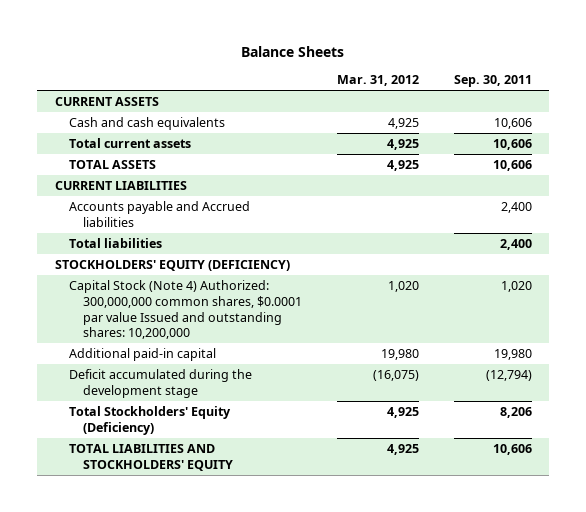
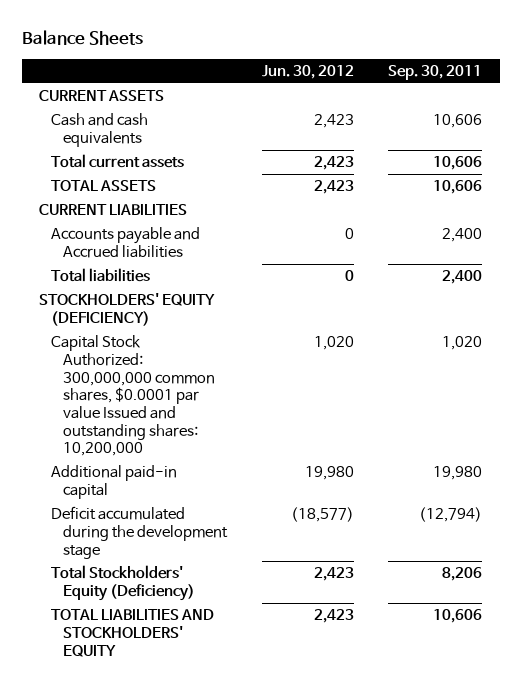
[336,74,419,86] Mar. 31, 2012 -> none
none -> [261,64,354,79] Jun. 30, 2012
[68,280,302,340] Capital Stock (Note 4) Authorized: 300,000,000 common shares, $0.0001 par value Issued and outstanding shares: 10,200,000 -> [51,335,216,457] Capital Stock Authorized: 300,000,000 common shares, $0.0001 par value Issued and outstanding shares: 10,200,000

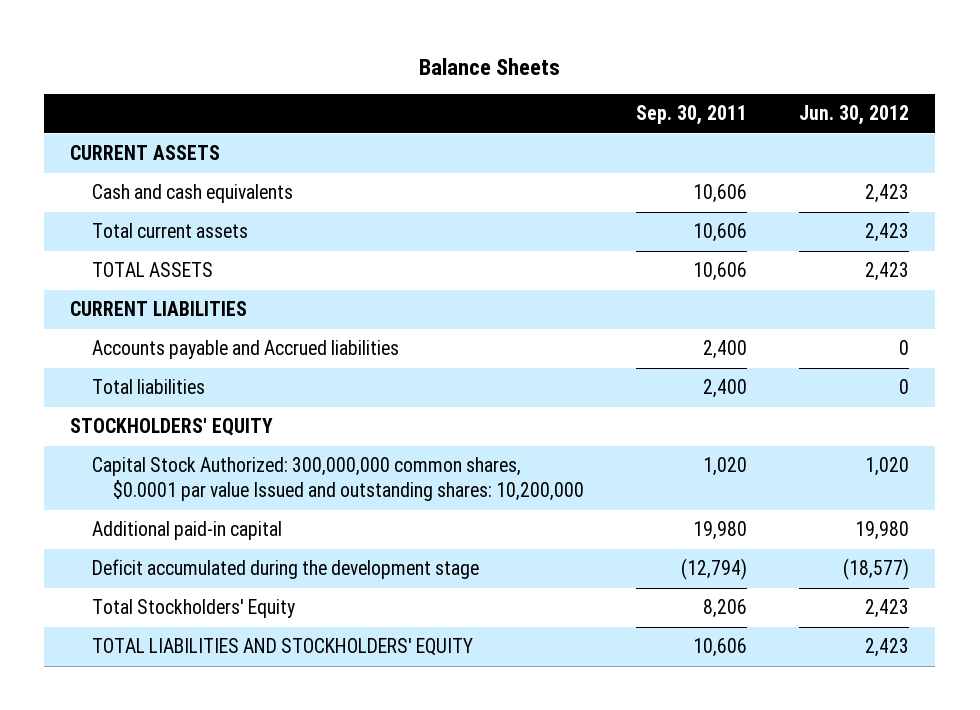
[38,293,215,326] STOCKHOLDERS' EQUITY (DEFICIENCY) -> [70,418,274,437] STOCKHOLDERS' EQUITY
[51,565,196,601] Total Stockholders' Equity (Deficiency) -> [91,599,295,619] Total Stockholders' Equity

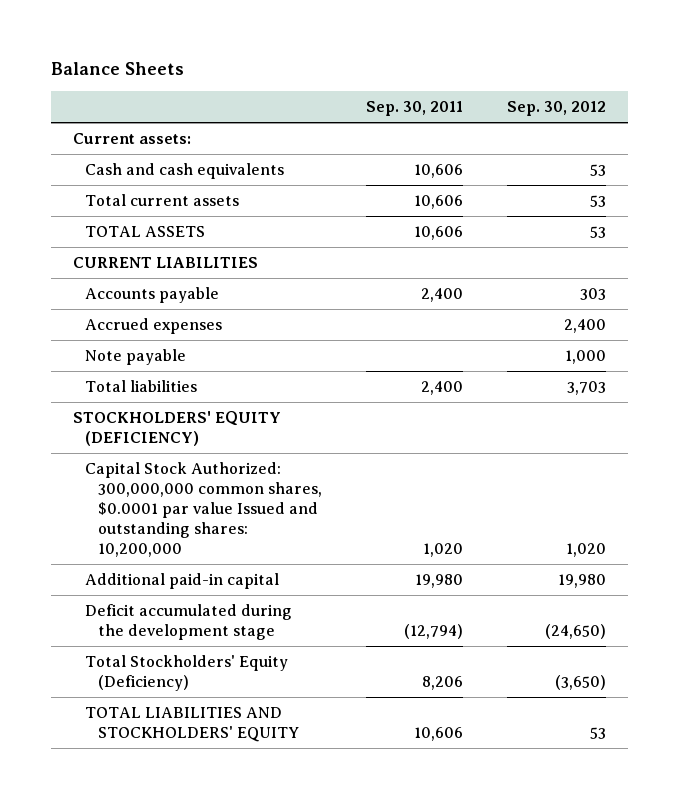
[799,105,910,126] Jun. 30, 2012 -> none
none -> [506,101,606,117] Sep. 30, 2012
[70,145,221,161] CURRENT ASSETS -> [72,132,191,144] Current assets:
[91,340,399,360] Accounts payable and Accrued liabilities -> none
none -> [85,286,220,303] Accounts payable
none -> [85,317,223,334] Accrued expenses
none -> [85,348,187,365] Note payable
[70,418,274,437] STOCKHOLDERS' EQUITY -> [72,410,281,446] STOCKHOLDERS' EQUITY (DEFICIENCY)
[91,599,295,619] Total Stockholders' Equity -> [85,654,289,691] Total Stockholders' Equity (Deficiency)

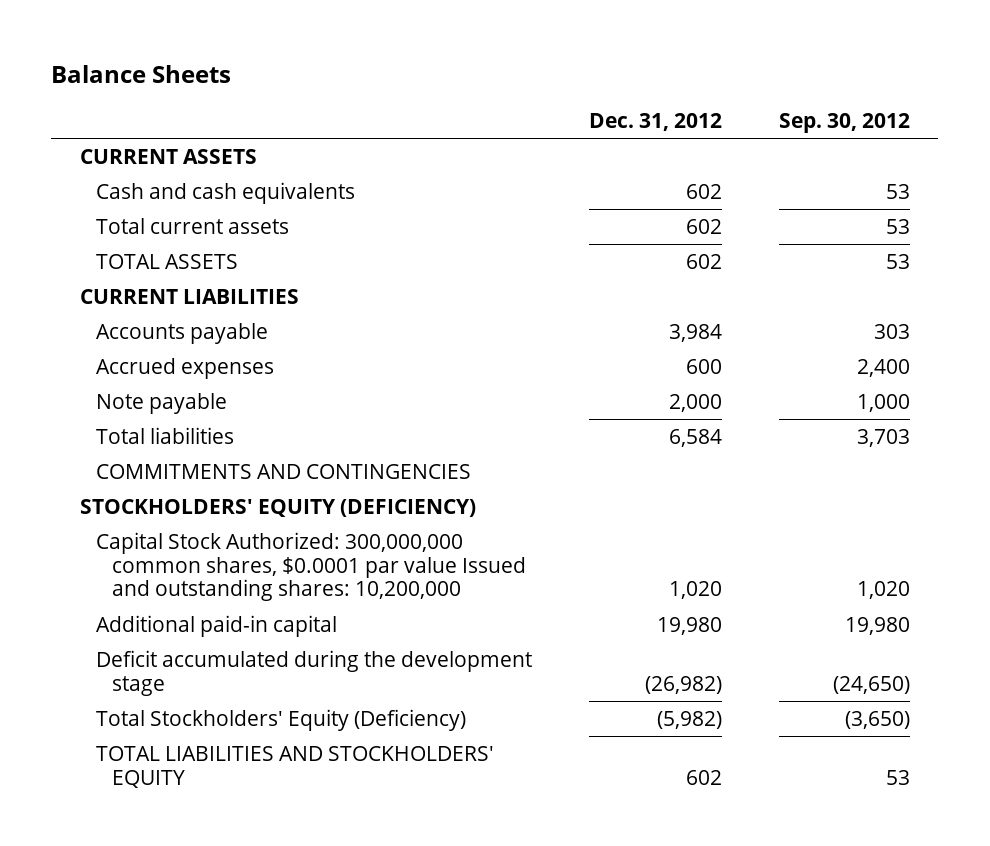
[365,101,463,117] Sep. 30, 2011 -> none
none -> [588,112,722,131] Dec. 31, 2012
[72,132,191,144] Current assets: -> [79,148,257,164] CURRENT ASSETS
none -> [95,463,471,479] COMMITMENTS AND CONTINGENCIES

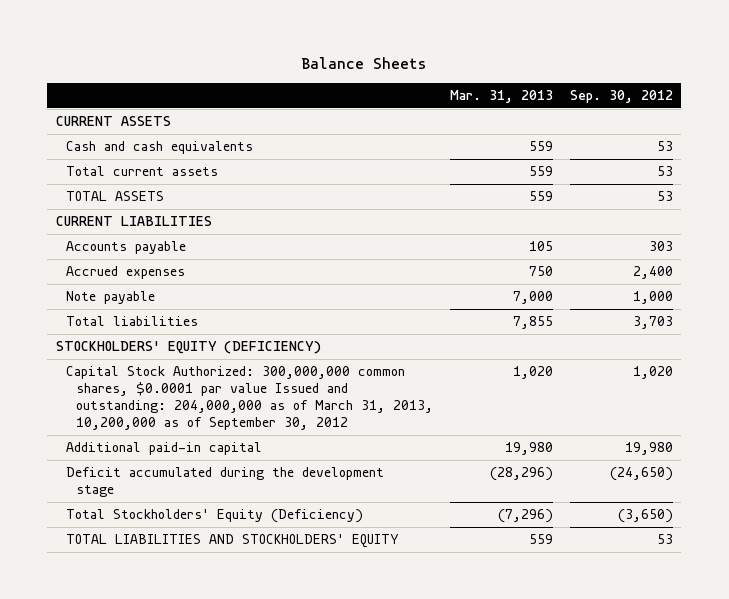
[588,112,722,131] Dec. 31, 2012 -> none
none -> [450,90,554,104] Mar. 31, 2013
[95,463,471,479] COMMITMENTS AND CONTINGENCIES -> none
[95,531,526,602] Capital Stock Authorized: 300,000,000 common shares, $0.0001 par value Issued and outstanding shares: 10,200,000 -> [66,366,434,431] Capital Stock Authorized: 300,000,000 common shares, $0.0001 par value Issued and outstanding: 204,000,000 as of March 31, 2013, 10,200,000 as of September 30, 2012

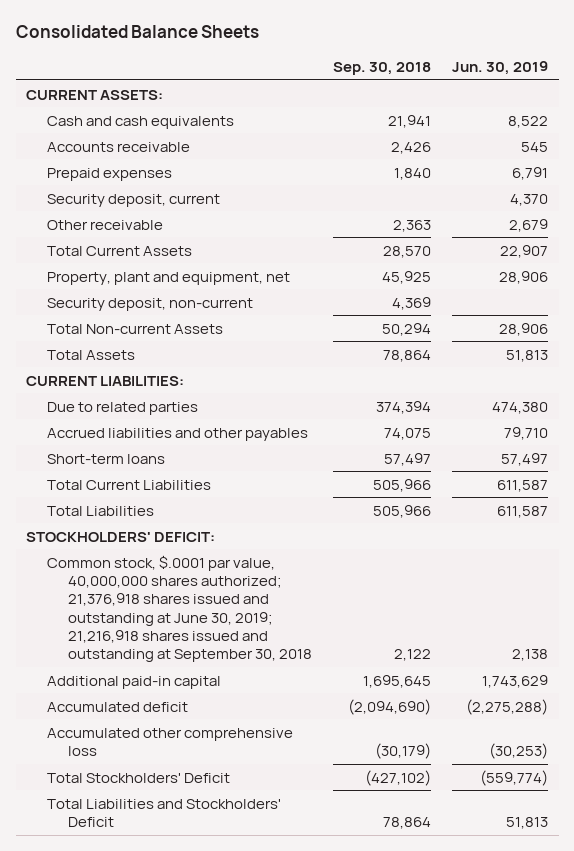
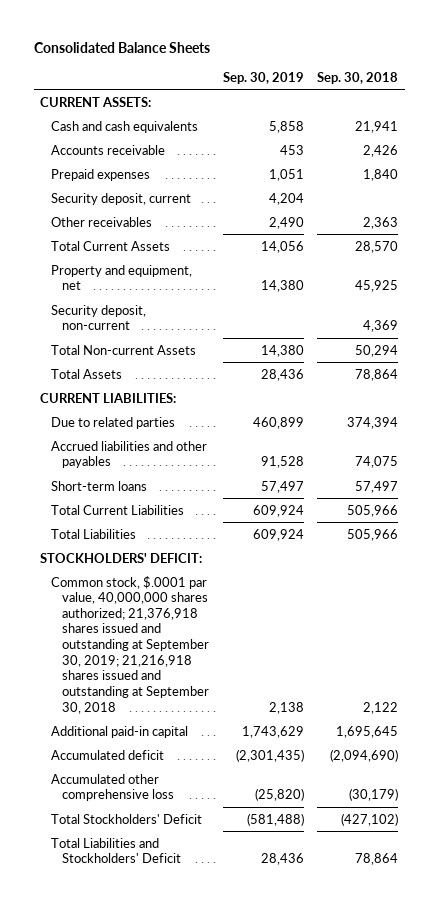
[451,60,548,75] Jun. 30, 2019 -> none
none -> [222,71,304,84] Sep. 30, 2019
[46,219,163,230] Other receivable -> [51,216,153,227] Other receivables
[46,271,290,285] Property, plant and equipment, net -> [51,264,193,291] Property and equipment, net
[46,554,312,663] Common stock, $.0001 par value, 40,000,000 shares authorized; 21,376,918 shares issued and outstanding at June 30, 2019; 21,216,918 shares issued and outstanding at September 30, 2018 -> [51,575,210,714] Common stock, $.0001 par value, 40,000,000 shares authorized; 21,376,918 shares issued and outstanding at September 30, 2019; 21,216,918 shares issued and outstanding at September 30, 2018

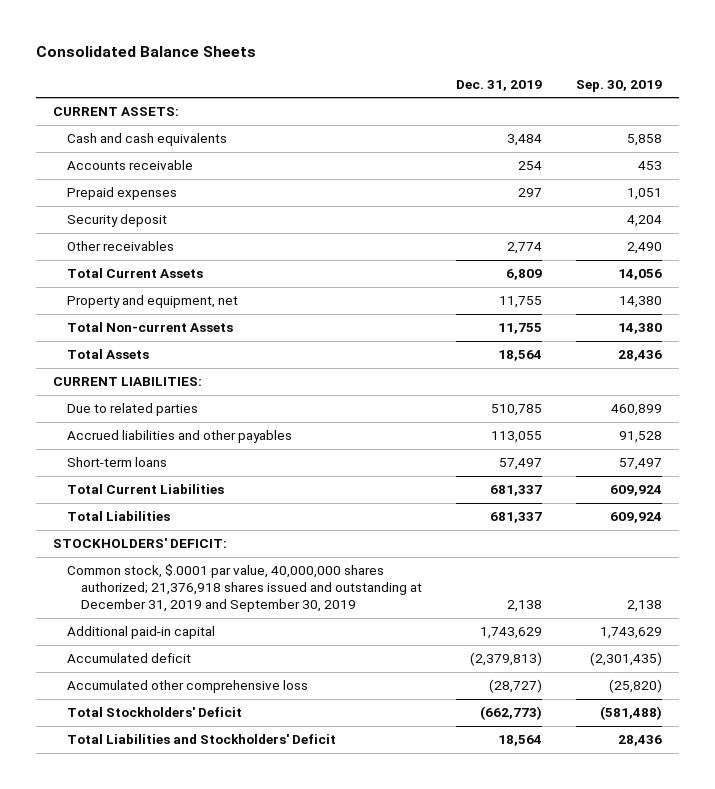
[316,71,398,84] Sep. 30, 2018 -> none
none -> [456,80,543,92] Dec. 31, 2019
[51,192,192,205] Security deposit, current -> [67,214,168,228] Security deposit
[51,304,147,331] Security deposit, non-current -> none
[51,575,210,714] Common stock, $.0001 par value, 40,000,000 shares authorized; 21,376,918 shares issued and outstanding at September 30, 2019; 21,216,918 shares issued and outstanding at September 30, 2018 -> [67,564,423,613] Common stock, $.0001 par value, 40,000,000 shares authorized; 21,376,918 shares issued and outstanding at December 31, 2019 and September 30, 2019

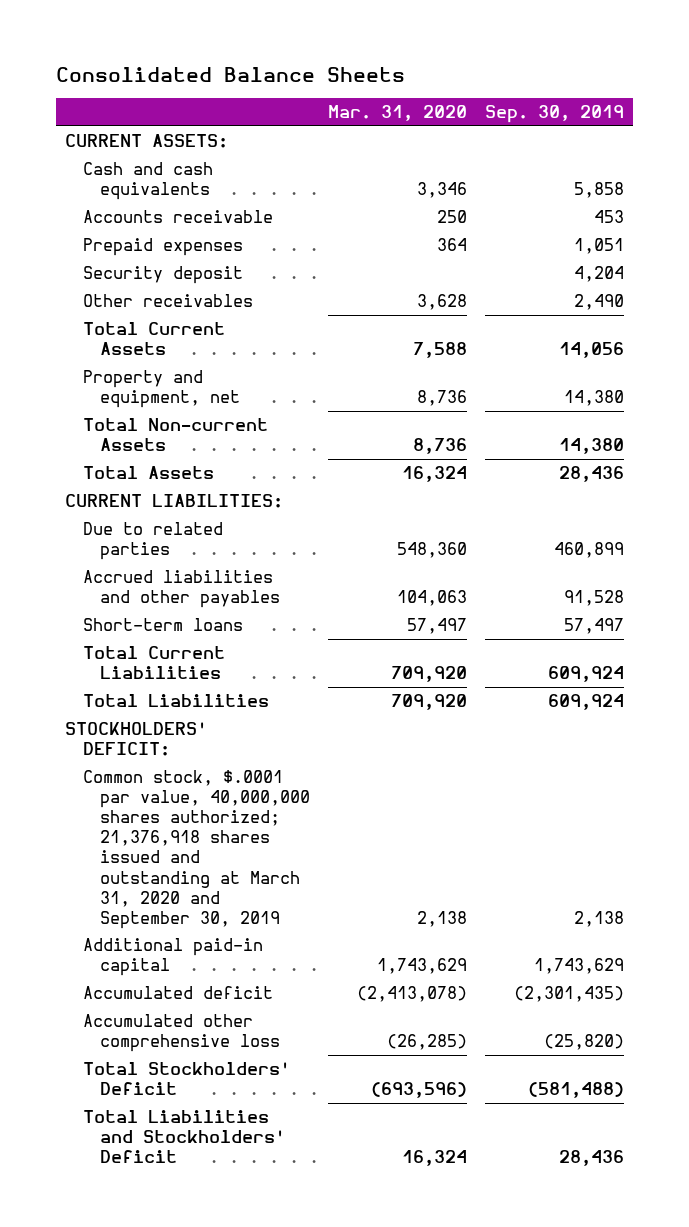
[456,80,543,92] Dec. 31, 2019 -> none
none -> [328,105,468,122] Mar. 31, 2020
[67,564,423,613] Common stock, $.0001 par value, 40,000,000 shares authorized; 21,376,918 shares issued and outstanding at December 31, 2019 and September 30, 2019 -> [82,770,311,929] Common stock, $.0001 par value, 40,000,000 shares authorized; 21,376,918 shares issued and outstanding at March 31, 2020 and September 30, 2019

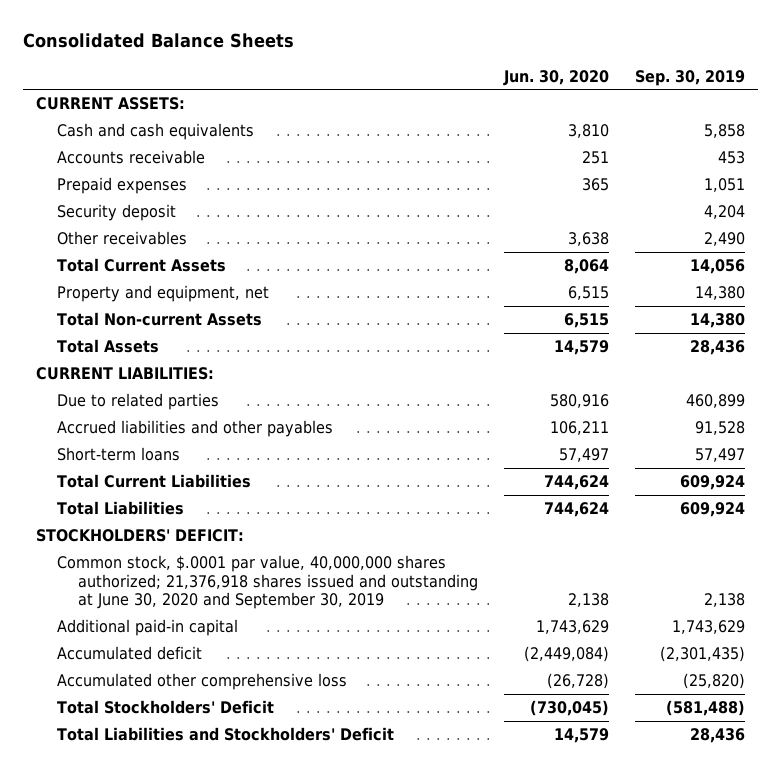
[328,105,468,122] Mar. 31, 2020 -> none
none -> [502,69,609,86] Jun. 30, 2020
[82,770,311,929] Common stock, $.0001 par value, 40,000,000 shares authorized; 21,376,918 shares issued and outstanding at March 31, 2020 and September 30, 2019 -> [56,555,478,609] Common stock, $.0001 par value, 40,000,000 shares authorized; 21,376,918 shares issued and outstanding at June 30, 2020 and September 30, 2019

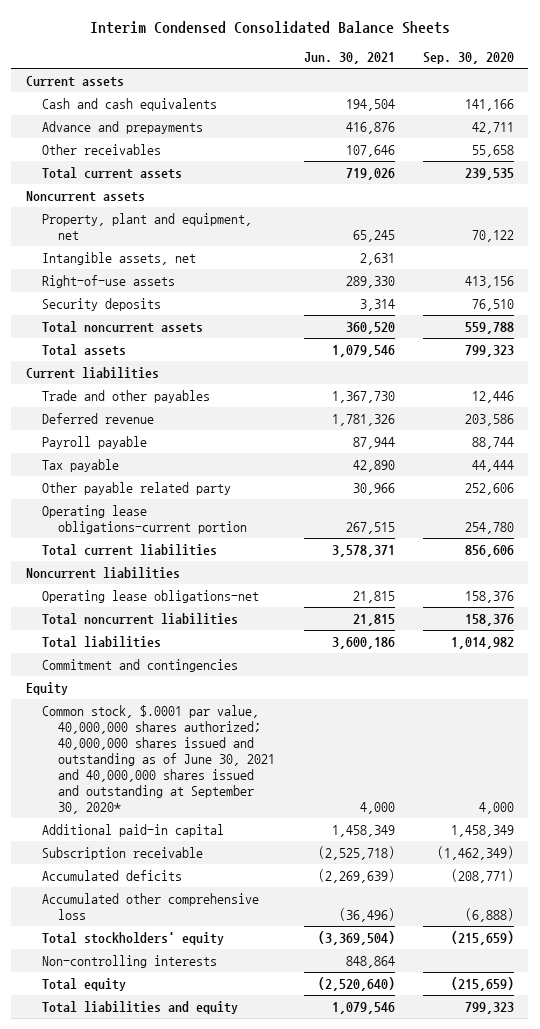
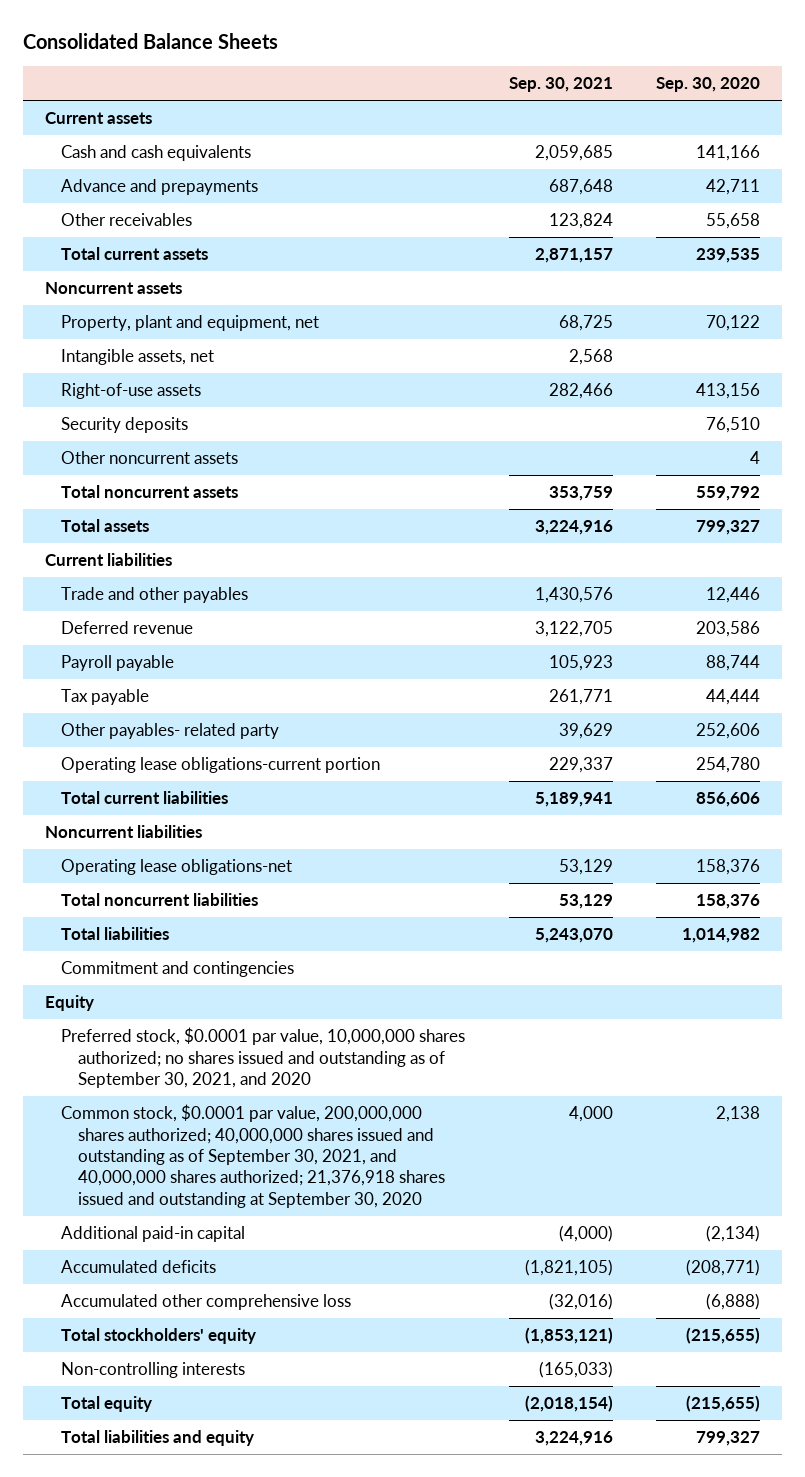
[89,21,450,35] Interim Condensed Consolidated Balance Sheets -> [23,33,279,50] Consolidated Balance Sheets
[303,52,395,65] Jun. 30, 2021 -> none
none -> [508,77,613,93] Sep. 30, 2021
none -> [61,451,239,465] Other noncurrent assets
[465,321,515,334] 559,788 -> [696,486,761,502] 559,792
[465,344,515,357] 799,323 -> [696,520,761,536] 799,327
[41,481,231,495] Other payable related party -> [61,723,280,740] Other payables- related party
[41,846,203,860] Subscription receivable -> none
none -> [61,1027,466,1089] Preferred stock, $0.0001 par value, 10,000,000 shares authorized; no shares issued and outstanding as of September 30, 2021, and 2020
[41,704,276,815] Common stock, $.0001 par value, 40,000,000 shares authorized; 40,000,000 shares issued and outstanding as of June 30, 2021 and 40,000,000 shares issued and outstanding at September 30, 2020* -> [61,1104,445,1208] Common stock, $0.0001 par value, 200,000,000 shares authorized; 40,000,000 shares issued and outstanding as of September 30, 2021, and 40,000,000 shares authorized; 21,376,918 shares issued and outstanding at September 30, 2020
[479,802,515,815] 4,000 -> [716,1106,761,1123] 2,138
[451,824,515,837] 1,458,349 -> [706,1225,761,1243] (2,134)
[451,930,515,945] (215,659) -> [686,1327,761,1345] (215,655)
[451,976,515,991] (215,659) -> [686,1395,761,1413] (215,655)
[465,1001,515,1014] 799,323 -> [696,1431,761,1447] 799,327

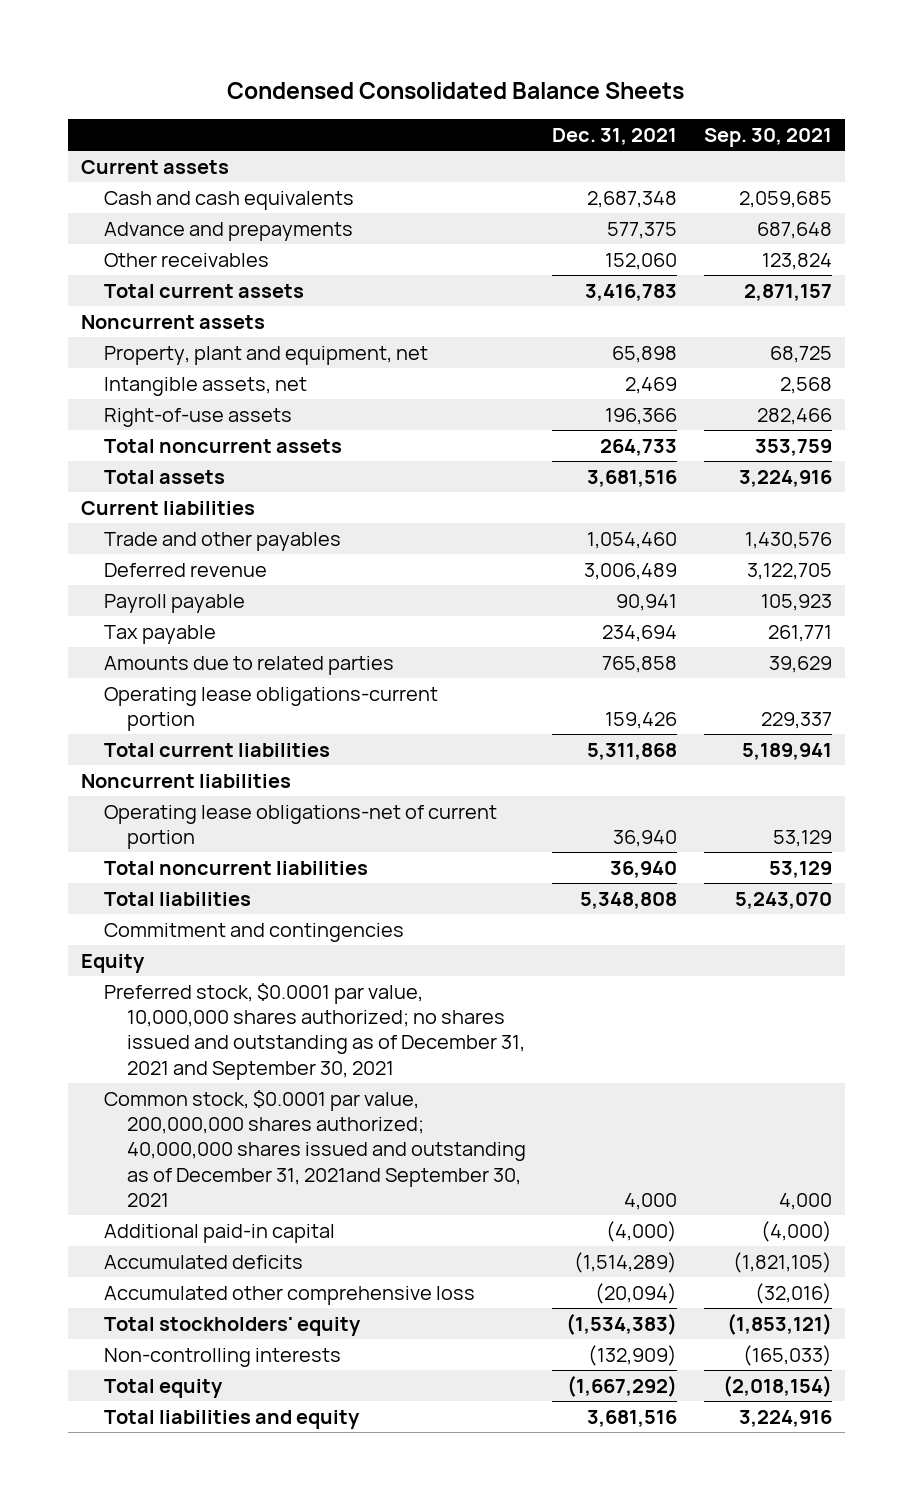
[23,33,279,50] Consolidated Balance Sheets -> [227,82,685,100] Condensed Consolidated Balance Sheets
[656,77,761,93] Sep. 30, 2020 -> none
none -> [552,127,678,145] Dec. 31, 2021
[61,417,189,434] Security deposits -> none
[61,451,239,465] Other noncurrent assets -> none
[61,723,280,740] Other payables- related party -> [104,655,395,675] Amounts due to related parties
[61,859,293,876] Operating lease obligations-net -> [104,804,498,850] Operating lease obligations-net of current portion
[61,1027,466,1089] Preferred stock, $0.0001 par value, 10,000,000 shares authorized; no shares issued and outstanding as of September 30, 2021, and 2020 -> [104,982,526,1080] Preferred stock, $0.0001 par value, 10,000,000 shares authorized; no shares issued and outstanding as of December 31, 2021 and September 30, 2021
[61,1104,445,1208] Common stock, $0.0001 par value, 200,000,000 shares authorized; 40,000,000 shares issued and outstanding as of September 30, 2021, and 40,000,000 shares authorized; 21,376,918 shares issued and outstanding at September 30, 2020 -> [104,1089,527,1208] Common stock, $0.0001 par value, 200,000,000 shares authorized; 40,000,000 shares issued and outstanding as of December 31, 2021and September 30, 2021

